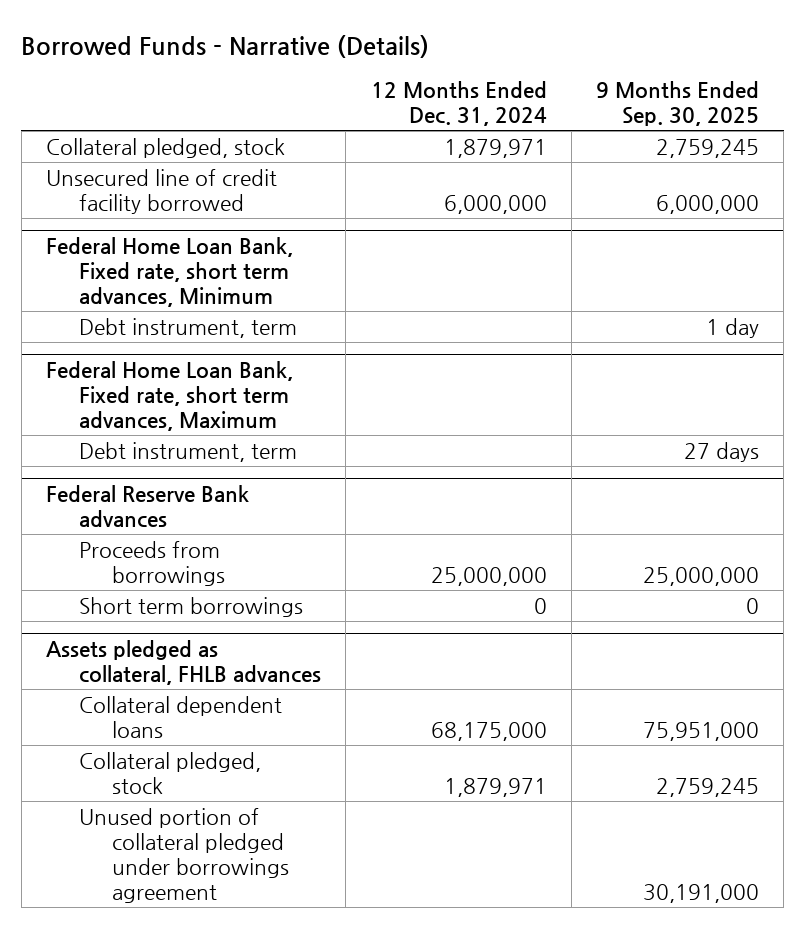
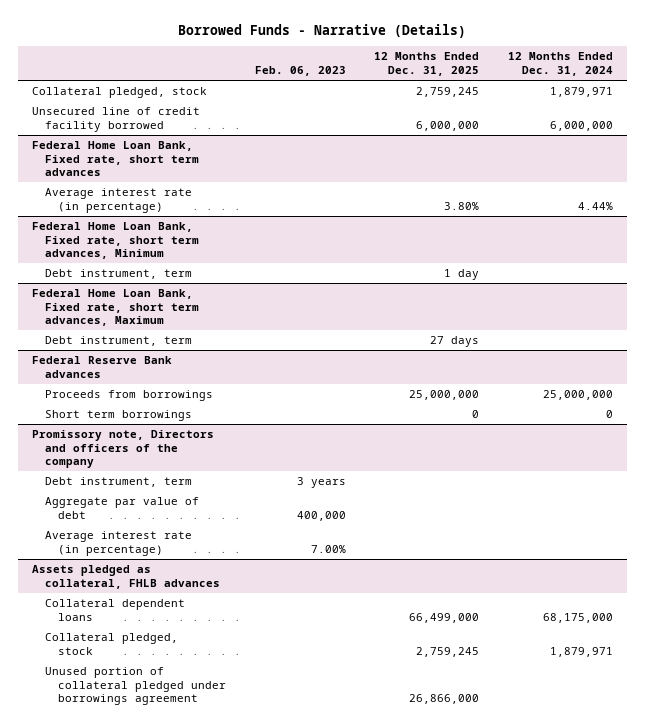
[596,81,760,127] 9 Months Ended Sep. 30, 2025 -> none
none -> [254,65,346,76] Feb. 06, 2023
none -> [374,52,480,76] 12 Months Ended Dec. 31, 2025
none -> [32,141,200,177] Federal Home Loan Bank, Fixed rate, short term advances
none -> [45,188,193,213] Average interest rate (in percentage)
none -> [32,430,215,469] Promissory note, Directors and officers of the company
none -> [45,477,193,488] Debt instrument, term
none -> [45,497,200,519] Aggregate par value of debt
none -> [45,531,193,556] Average interest rate (in percentage)

